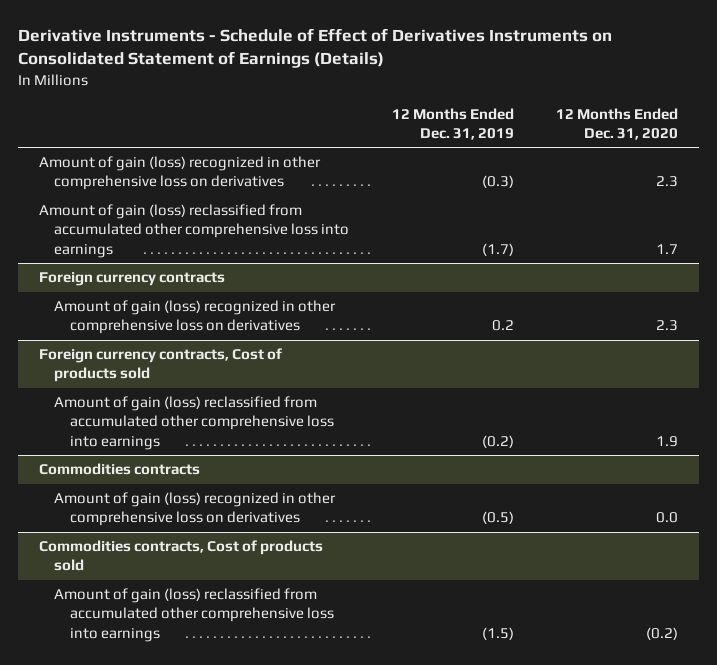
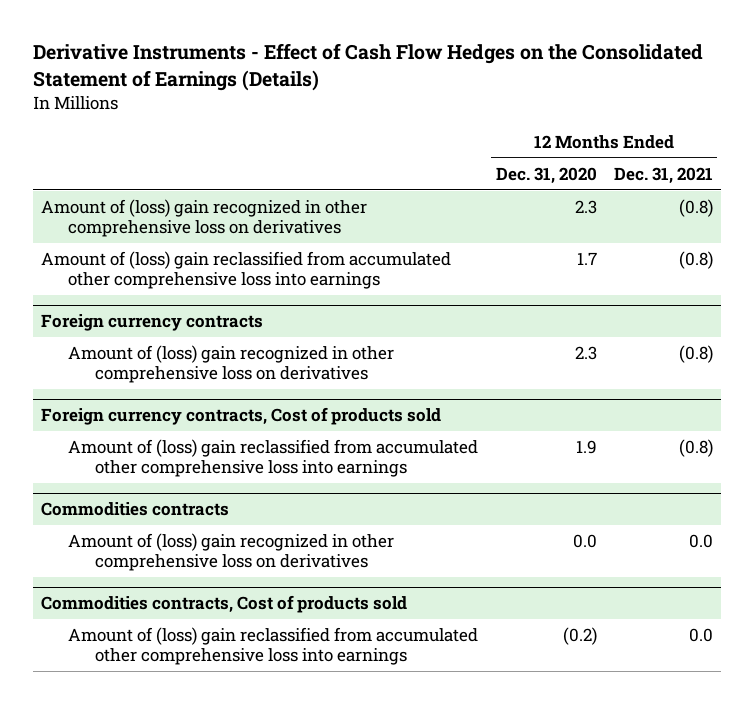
[18,28,613,69] Derivative Instruments - Schedule of Effect of Derivatives Instruments on Consolidated Statement of Earnings (Details) -> [32,43,703,91] Derivative Instruments - Effect of Cash Flow Hedges on the Consolidated Statement of Earnings (Details)
[391,107,514,140] 12 Months Ended Dec. 31, 2019 -> none
none -> [613,166,713,184] Dec. 31, 2021
[39,156,322,191] Amount of gain (loss) recognized in other comprehensive loss on derivatives -> [41,199,368,238] Amount of (loss) gain recognized in other comprehensive loss on derivatives
[39,204,350,258] Amount of gain (loss) reclassified from accumulated other comprehensive loss into earnings -> [41,251,452,290] Amount of (loss) gain reclassified from accumulated other comprehensive loss into earnings
[54,300,337,335] Amount of gain (loss) recognized in other comprehensive loss on derivatives -> [68,345,395,384] Amount of (loss) gain recognized in other comprehensive loss on derivatives
[54,396,334,450] Amount of gain (loss) reclassified from accumulated other comprehensive loss into earnings -> [68,439,479,478] Amount of (loss) gain reclassified from accumulated other comprehensive loss into earnings
[54,492,337,527] Amount of gain (loss) recognized in other comprehensive loss on derivatives -> [68,533,395,572] Amount of (loss) gain recognized in other comprehensive loss on derivatives
[54,588,334,642] Amount of gain (loss) reclassified from accumulated other comprehensive loss into earnings -> [68,627,479,666] Amount of (loss) gain reclassified from accumulated other comprehensive loss into earnings

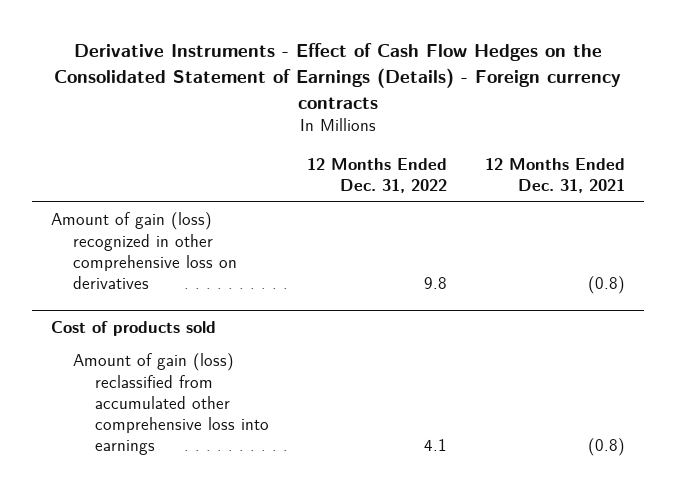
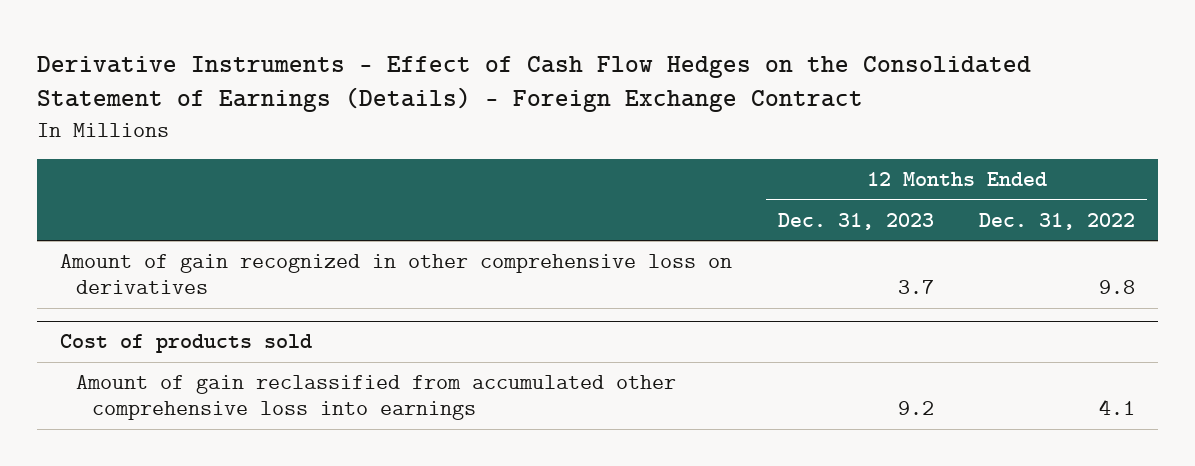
[53,43,621,109] Derivative Instruments - Effect of Cash Flow Hedges on the Consolidated Statement of Earnings (Details) - Foreign currency contracts -> [37,55,1032,113] Derivative Instruments - Effect of Cash Flow Hedges on the Consolidated Statement of Earnings (Details) - Foreign Exchange Contract
[484,157,625,193] 12 Months Ended Dec. 31, 2021 -> none
none -> [777,212,934,230] Dec. 31, 2023
[50,212,237,290] Amount of gain (loss) recognized in other comprehensive loss on derivatives -> [59,254,732,295] Amount of gain recognized in other comprehensive loss on derivatives
[72,353,270,456] Amount of gain (loss) reclassified from accumulated other comprehensive loss into earnings -> [76,375,677,421] Amount of gain reclassified from accumulated other comprehensive loss into earnings

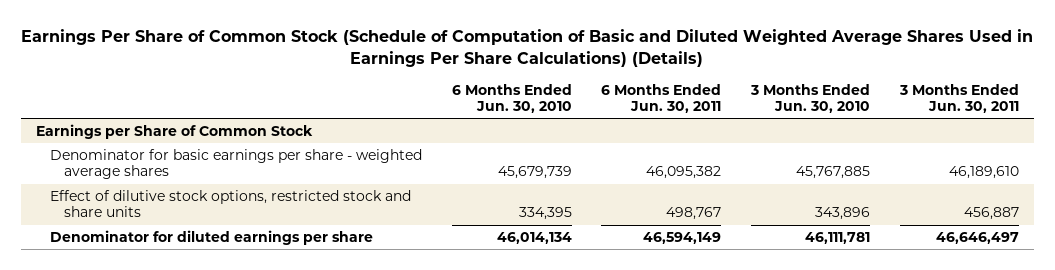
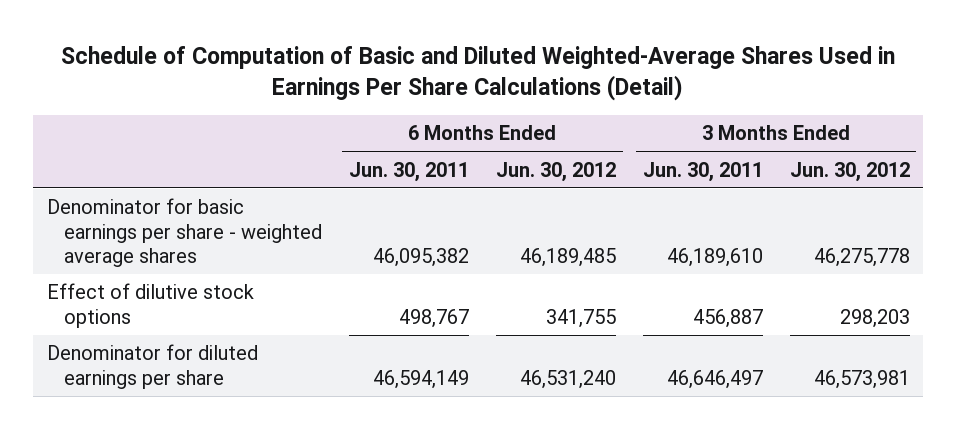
[21,29,1034,67] Earnings Per Share of Common Stock (Schedule of Computation of Basic and Diluted Weighted Average Shares Used in Earnings Per Share Calculations) (Details) -> [61,46,896,102] Schedule of Computation of Basic and Diluted Weighted-Average Shares Used in Earnings Per Share Calculations (Detail)
[451,83,572,114] 6 Months Ended Jun. 30, 2010 -> none
[750,83,871,114] 3 Months Ended Jun. 30, 2010 -> none
none -> [495,161,616,182] Jun. 30, 2012
none -> [789,161,910,182] Jun. 30, 2012
[35,123,313,139] Earnings per Share of Common Stock -> none
[49,189,411,218] Effect of dilutive stock options, restricted stock and share units -> [46,283,254,328] Effect of dilutive stock options

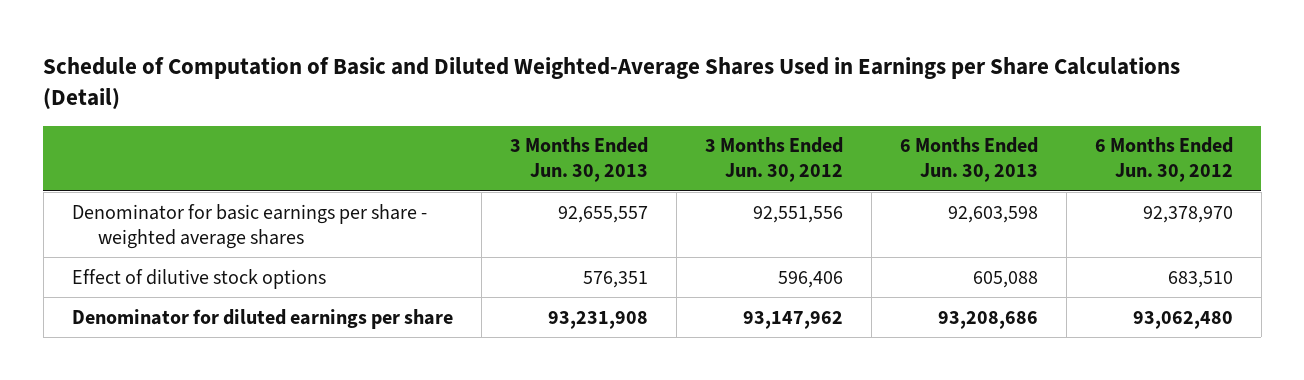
[61,46,896,102] Schedule of Computation of Basic and Diluted Weighted-Average Shares Used in Earnings Per Share Calculations (Detail) -> [43,57,1181,111] Schedule of Computation of Basic and Diluted Weighted-Average Shares Used in Earnings per Share Calculations (Detail)
[348,161,469,182] Jun. 30, 2011 -> none
[642,161,763,182] Jun. 30, 2011 -> none
none -> [509,137,648,183] 3 Months Ended Jun. 30, 2013
none -> [899,137,1038,183] 6 Months Ended Jun. 30, 2013
[519,248,616,268] 46,189,485 -> [1142,205,1233,223] 92,378,970
[813,248,910,268] 46,275,778 -> [752,205,843,223] 92,551,556
[545,308,616,328] 341,755 -> [1167,270,1233,288] 683,510
[839,308,910,328] 298,203 -> [777,270,843,288] 596,406
[519,369,616,389] 46,531,240 -> [1132,310,1233,329] 93,062,480
[813,369,910,389] 46,573,981 -> [742,310,843,329] 93,147,962

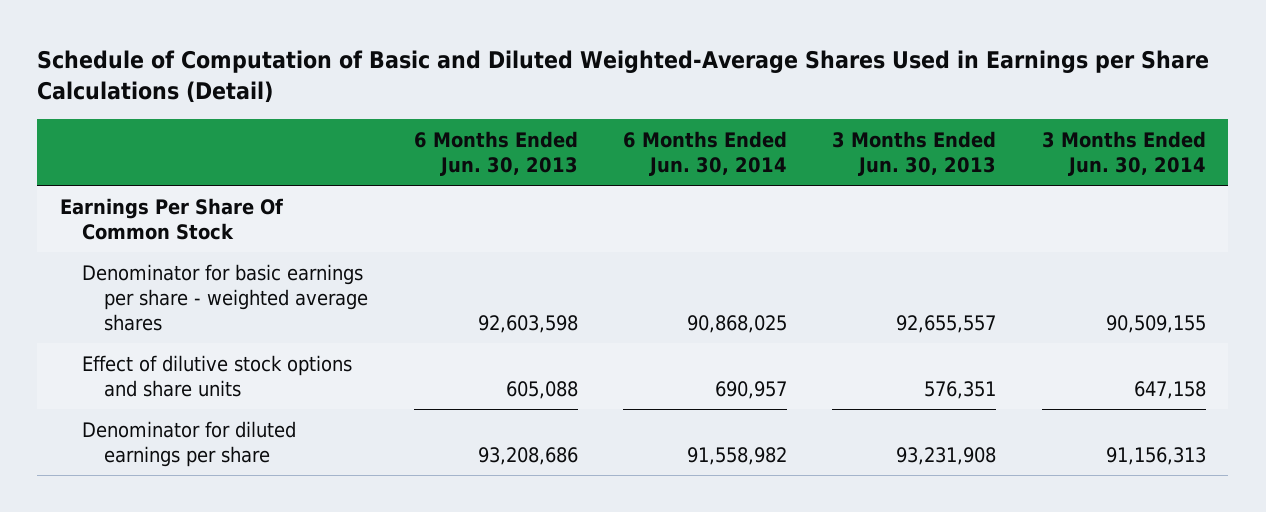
[704,137,843,183] 3 Months Ended Jun. 30, 2012 -> none
[1094,137,1233,183] 6 Months Ended Jun. 30, 2012 -> none
none -> [622,130,787,176] 6 Months Ended Jun. 30, 2014
none -> [1041,130,1206,176] 3 Months Ended Jun. 30, 2014
none -> [59,197,283,240] Earnings Per Share Of Common Stock
[71,268,326,289] Effect of dilutive stock options -> [82,354,353,397] Effect of dilutive stock options and share units

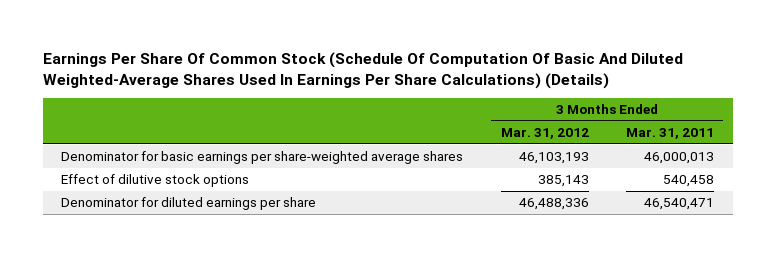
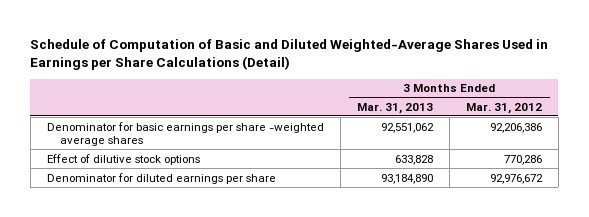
[42,51,683,89] Earnings Per Share Of Common Stock (Schedule Of Computation Of Basic And Diluted Weighted-Average Shares Used In Earnings Per Share Calculations) (Details) -> [30,38,549,70] Schedule of Computation of Basic and Diluted Weighted-Average Shares Used in Earnings per Share Calculations (Detail)
[625,127,714,139] Mar. 31, 2011 -> none
none -> [356,102,433,114] Mar. 31, 2013
[61,151,464,165] Denominator for basic earnings per share-weighted average shares -> [46,121,324,147] Denominator for basic earnings per share -weighted average shares
[518,152,589,165] 46,103,193 -> [489,122,542,133] 92,206,386
[537,175,589,188] 385,143 -> [503,154,542,165] 770,286
[518,198,589,211] 46,488,336 -> [489,173,543,184] 92,976,672

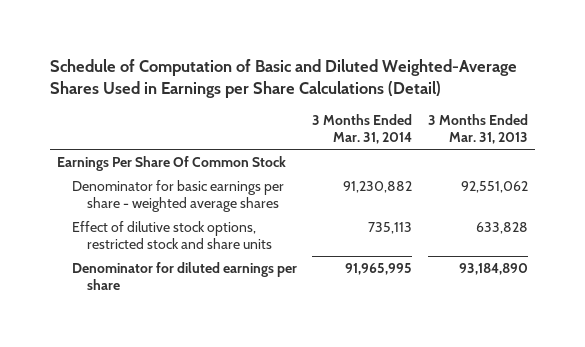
[465,102,542,114] Mar. 31, 2012 -> none
none -> [312,113,413,145] 3 Months Ended Mar. 31, 2014
none -> [57,155,287,171] Earnings Per Share Of Common Stock
[46,121,324,147] Denominator for basic earnings per share -weighted average shares -> [72,179,285,213] Denominator for basic earnings per share - weighted average shares
[46,153,200,165] Effect of dilutive stock options -> [72,220,273,250] Effect of dilutive stock options, restricted stock and share units

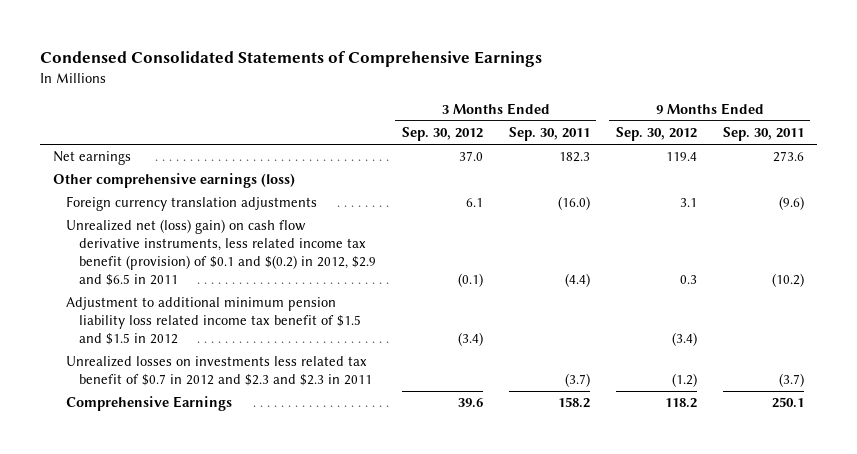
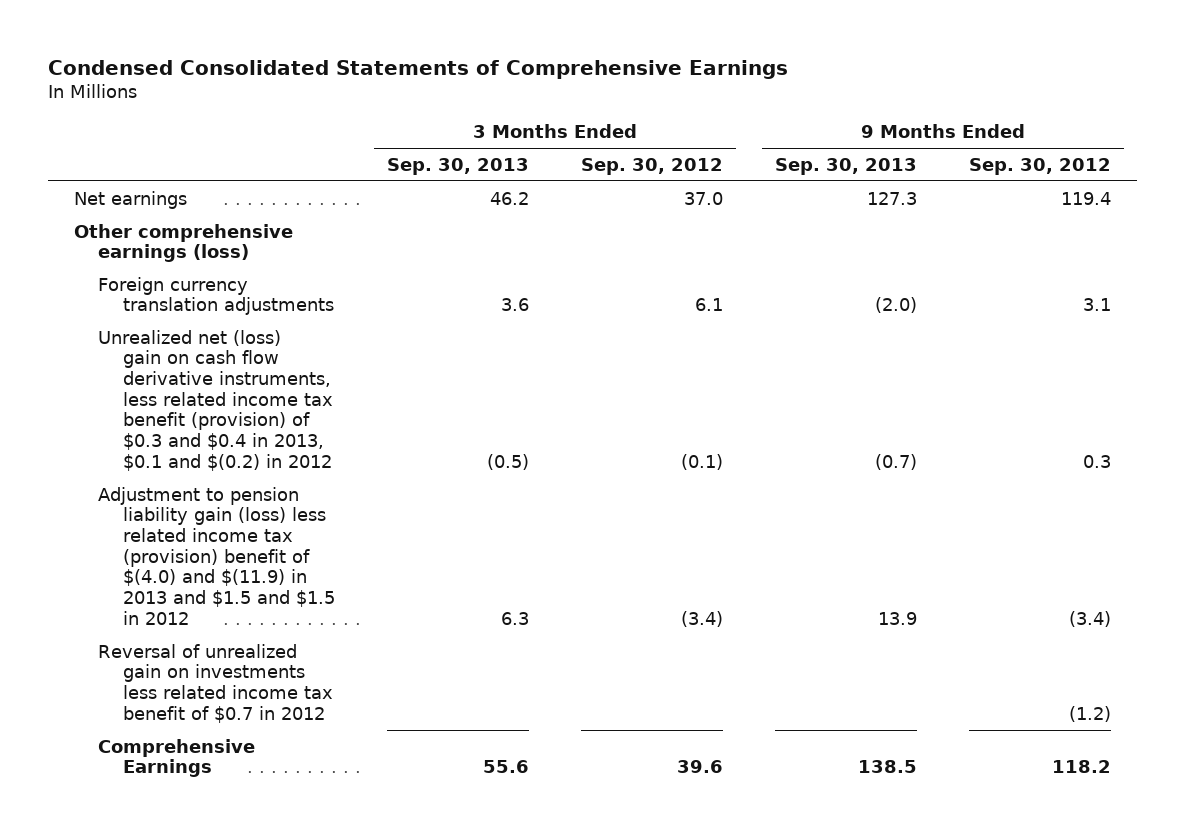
[508,127,590,142] Sep. 30, 2011 -> none
[722,127,804,142] Sep. 30, 2011 -> none
none -> [387,157,530,175] Sep. 30, 2013
none -> [775,157,918,175] Sep. 30, 2013
[66,219,376,287] Unrealized net (loss) gain) on cash flow derivative instruments, less related income tax benefit (provision) of $0.1 and $(0.2) in 2012, $2.9 and $6.5 in 2011 -> [98,329,334,471] Unrealized net (loss) gain on cash flow derivative instruments, less related income tax benefit (provision) of $0.3 and $0.4 in 2013, $0.1 and $(0.2) in 2012
[66,297,361,346] Adjustment to additional minimum pension liability loss related income tax benefit of $1.5 and $1.5 in 2012 -> [98,486,336,625] Adjustment to pension liability gain (loss) less related income tax (provision) benefit of $(4.0) and $(11.9) in 2013 and $1.5 and $1.5 in 2012
[66,356,372,387] Unrealized losses on investments less related tax benefit of $0.7 in 2012 and $2.3 and $2.3 in 2011 -> [98,643,334,723] Reversal of unrealized gain on investments less related income tax benefit of $0.7 in 2012

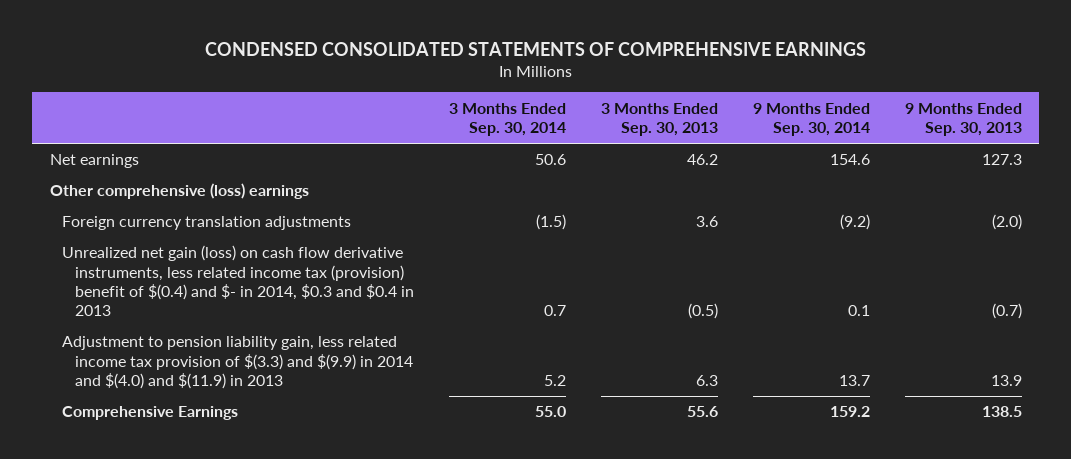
[47,59,788,79] Condensed Consolidated Statements of Comprehensive Earnings -> [204,42,866,57] CONDENSED CONSOLIDATED STATEMENTS OF COMPREHENSIVE EARNINGS
[581,157,724,175] Sep. 30, 2012 -> none
[968,157,1111,175] Sep. 30, 2012 -> none
none -> [448,102,566,136] 3 Months Ended Sep. 30, 2014
none -> [752,102,870,136] 9 Months Ended Sep. 30, 2014
[73,223,293,263] Other comprehensive earnings (loss) -> [49,183,309,200] Other comprehensive (loss) earnings
[98,643,334,723] Reversal of unrealized gain on investments less related income tax benefit of $0.7 in 2012 -> none
[98,329,334,471] Unrealized net (loss) gain on cash flow derivative instruments, less related income tax benefit (provision) of $0.3 and $0.4 in 2013, $0.1 and $(0.2) in 2012 -> [62,245,414,317] Unrealized net gain (loss) on cash flow derivative instruments, less related income tax (provision) benefit of $(0.4) and $- in 2014, $0.3 and $0.4 in 2013
[98,486,336,625] Adjustment to pension liability gain (loss) less related income tax (provision) benefit of $(4.0) and $(11.9) in 2013 and $1.5 and $1.5 in 2012 -> [62,336,413,389] Adjustment to pension liability gain, less related income tax provision of $(3.3) and $(9.9) in 2014 and $(4.0) and $(11.9) in 2013

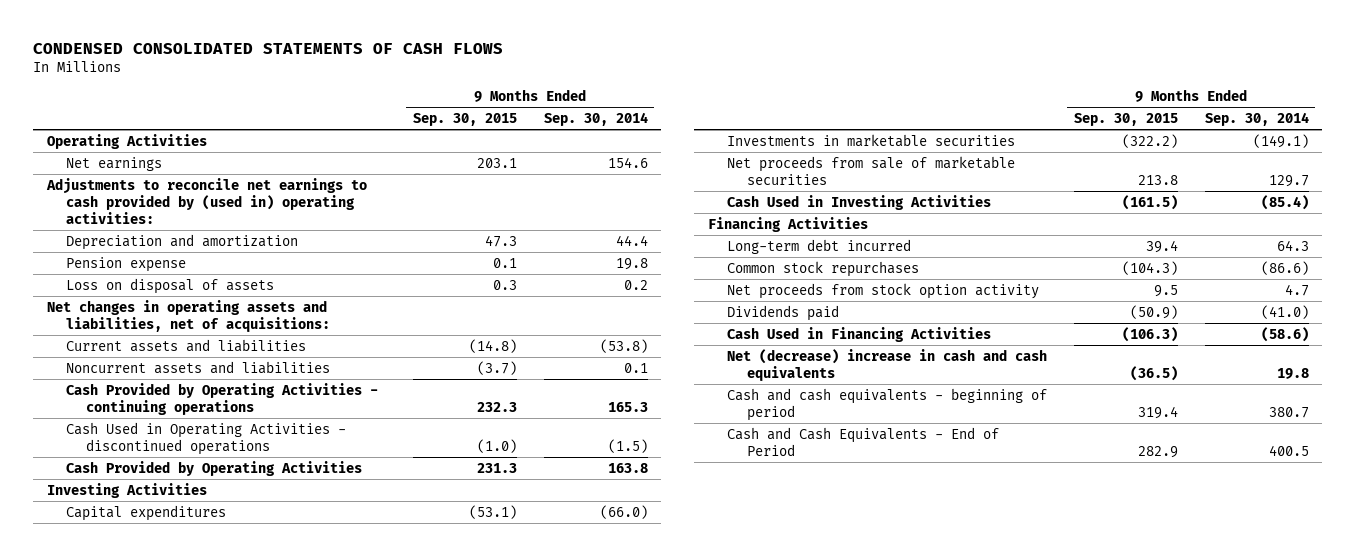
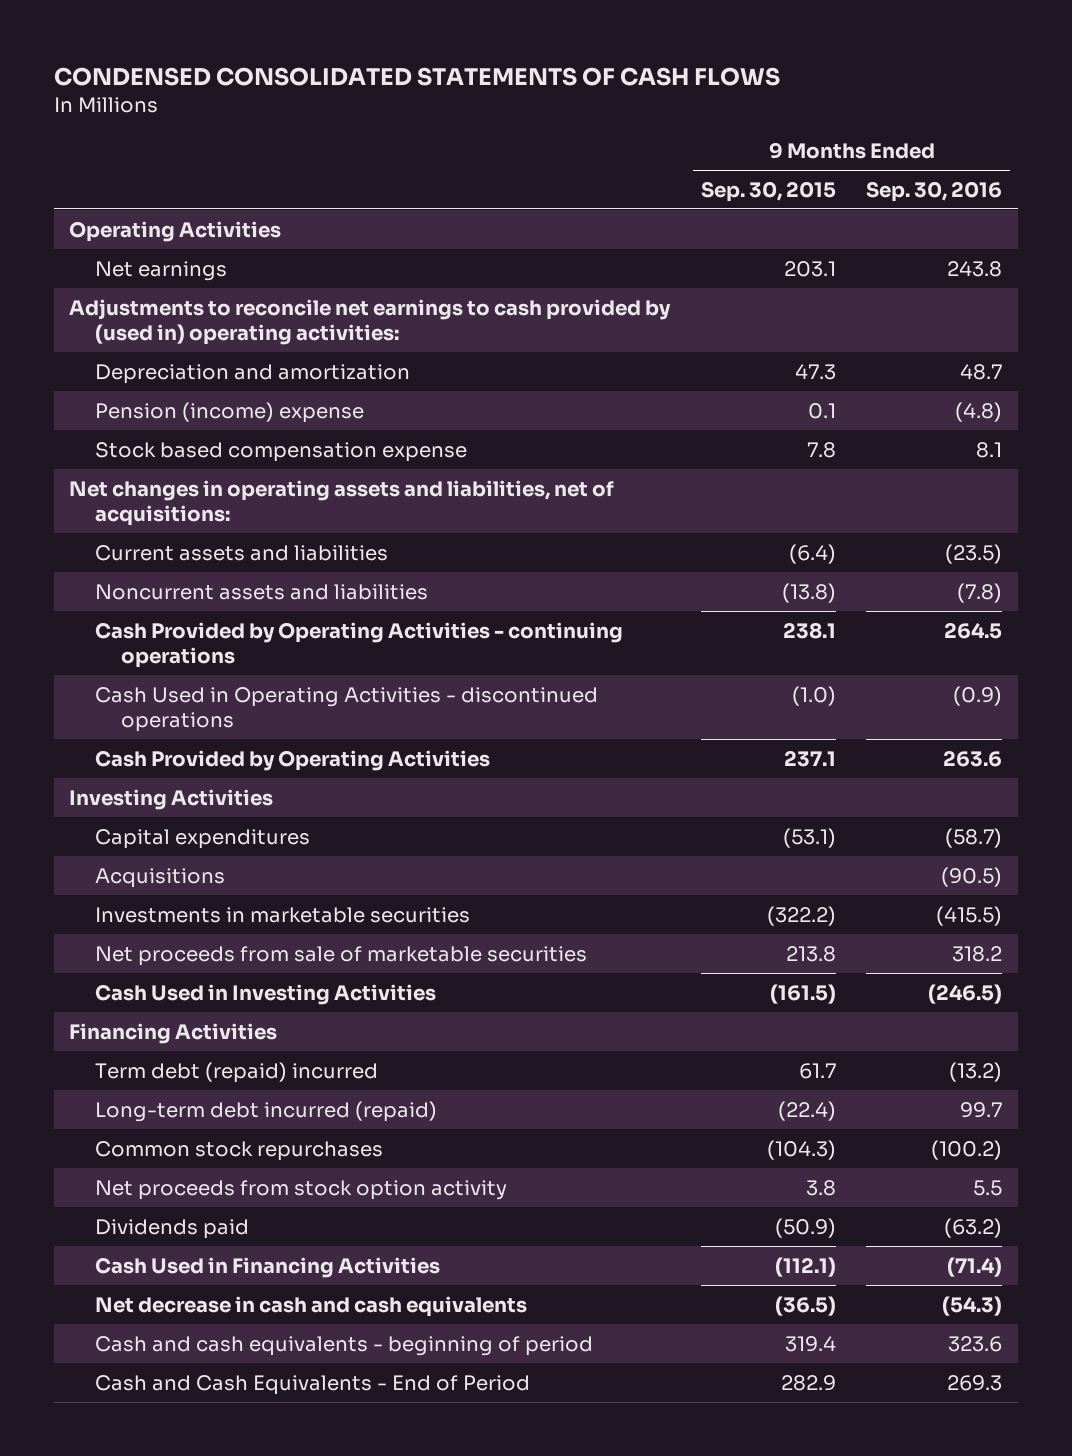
[543,111,648,126] Sep. 30, 2014 -> none
none -> [866,180,1003,202] Sep. 30, 2016
[66,277,275,294] Loss on disposal of assets -> none
[66,256,187,272] Pension expense -> [95,401,365,423] Pension (income) expense
none -> [95,441,468,462] Stock based compensation expense
[469,338,518,353] (14.8) -> [788,543,836,564] (6.4)
[477,360,518,375] (3.7) -> [781,582,836,603] (13.8)
[477,401,518,412] 232.3 -> [782,621,836,639] 238.1
[477,462,518,473] 231.3 -> [783,749,836,767] 237.1
none -> [95,867,226,888] Acquisitions
none -> [95,1061,379,1083] Term debt (repaid) incurred
[727,238,912,254] Long-term debt incurred -> [95,1100,438,1122] Long-term debt incurred (repaid)
[1146,239,1179,253] 39.4 -> [777,1100,836,1121] (22.4)
[1154,284,1179,297] 9.5 -> [805,1179,836,1196] 3.8
[1122,326,1179,342] (106.3) -> [774,1256,836,1277] (112.1)
[727,348,1048,381] Net (decrease) increase in cash and cash equivalents -> [95,1295,528,1317] Net decrease in cash and cash equivalents

